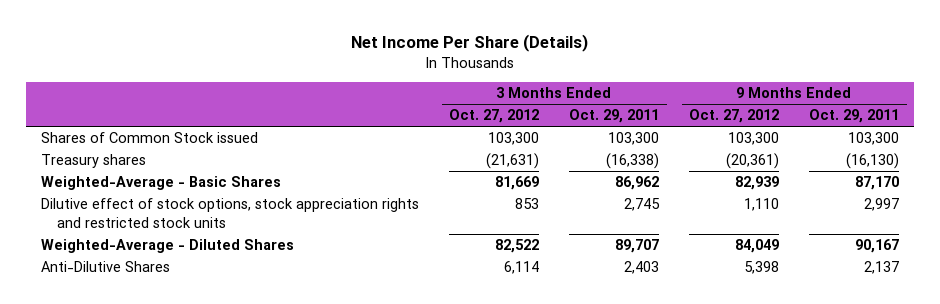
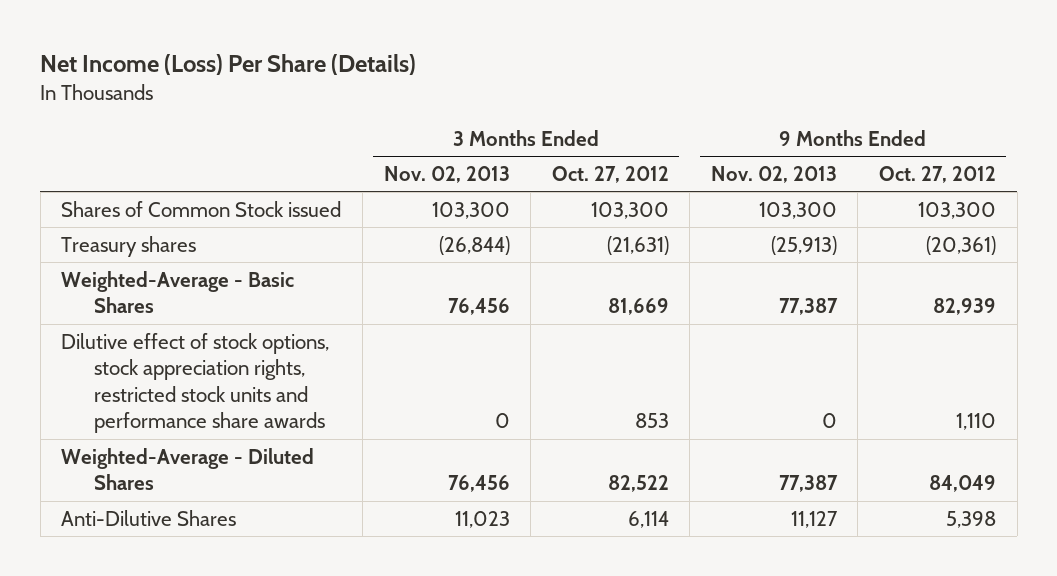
[351,34,589,53] Net Income Per Share (Details) -> [40,54,417,76] Net Income (Loss) Per Share (Details)
[569,109,660,124] Oct. 29, 2011 -> none
[809,109,900,124] Oct. 29, 2011 -> none
none -> [383,166,510,184] Nov. 02, 2013
none -> [710,166,837,184] Nov. 02, 2013
[41,198,420,228] Dilutive effect of stock options, stock appreciation rights and restricted stock units -> [61,332,330,434] Dilutive effect of stock options, stock appreciation rights, restricted stock units and performance share awards

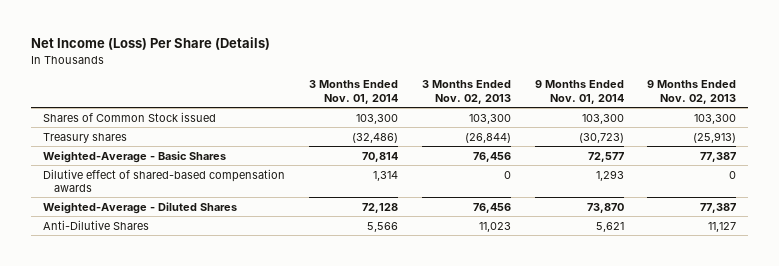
[551,166,669,184] Oct. 27, 2012 -> none
[878,166,996,184] Oct. 27, 2012 -> none
none -> [308,80,398,104] 3 Months Ended Nov. 01, 2014
none -> [534,80,624,104] 9 Months Ended Nov. 01, 2014
[61,332,330,434] Dilutive effect of stock options, stock appreciation rights, restricted stock units and performance share awards -> [42,168,285,193] Dilutive effect of shared-based compensation awards

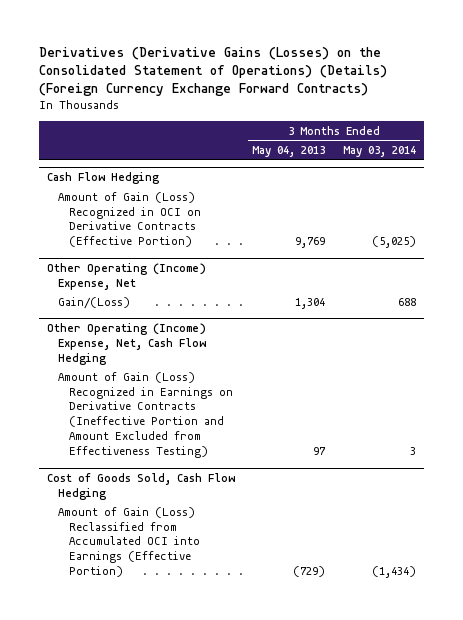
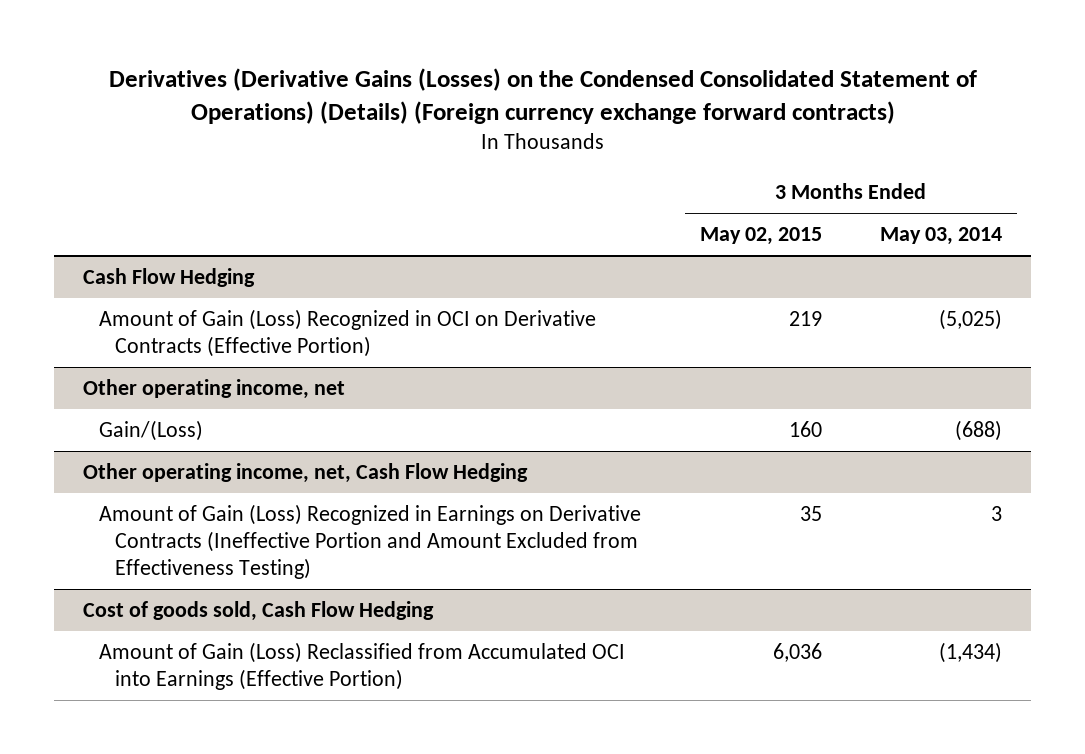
[38,46,387,97] Derivatives (Derivative Gains (Losses) on the Consolidated Statement of Operations) (Details) (Foreign Currency Exchange Forward Contracts) -> [108,68,977,125] Derivatives (Derivative Gains (Losses) on the Condensed Consolidated Statement of Operations) (Details) (Foreign currency exchange forward contracts)
[252,145,326,157] May 04, 2013 -> none
none -> [699,227,822,246] May 02, 2015
[47,263,207,290] Other Operating (Income) Expense, Net -> [82,379,345,400] Other operating income, net
[397,297,416,306] 688 -> [955,420,1003,442] (688)
[47,323,207,365] Other Operating (Income) Expense, Net, Cash Flow Hedging -> [82,463,528,484] Other operating income, net, Cash Flow Hedging
[47,473,236,500] Cost of Goods Sold, Cash Flow Hedging -> [82,601,434,622] Cost of goods sold, Cash Flow Hedging

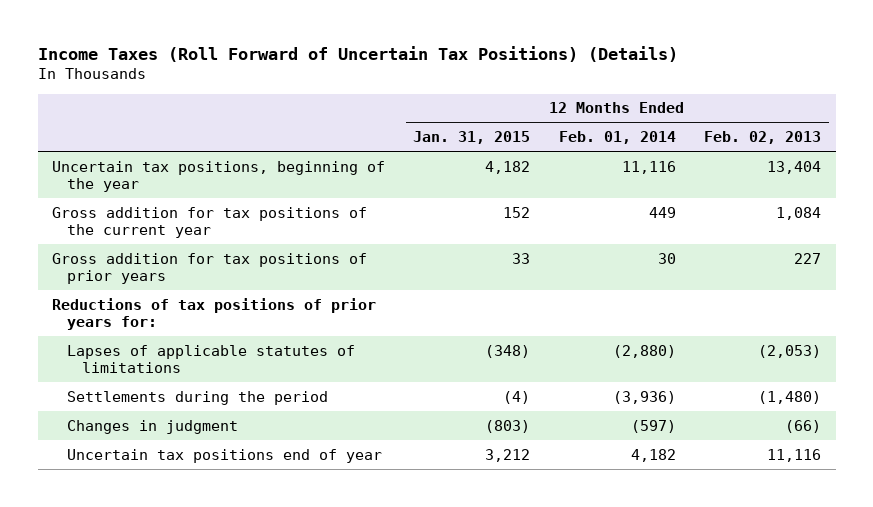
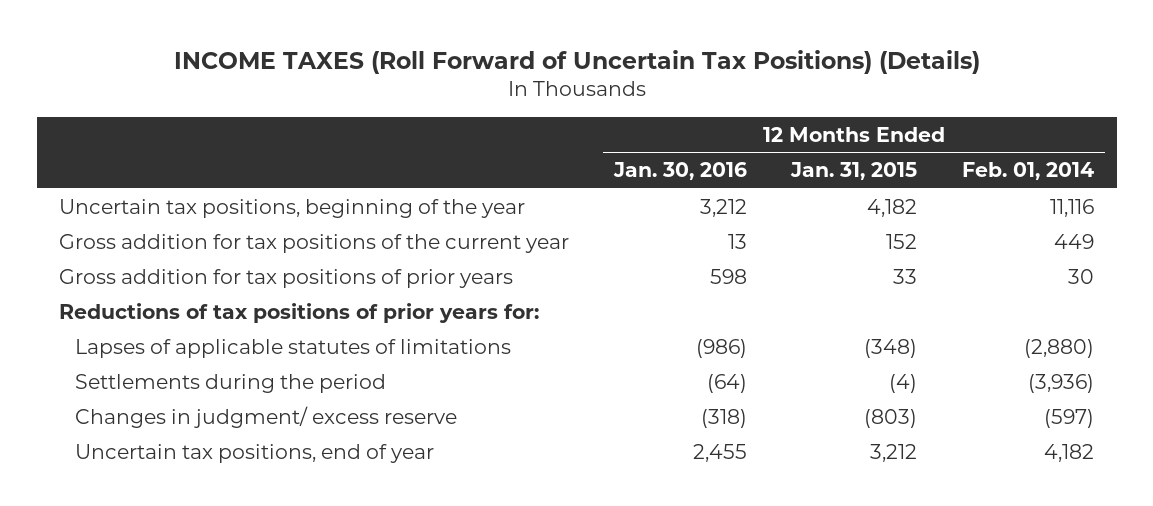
[37,45,678,62] Income Taxes (Roll Forward of Uncertain Tax Positions) (Details) -> [173,49,980,74] INCOME TAXES (Roll Forward of Uncertain Tax Positions) (Details)
[704,131,822,145] Feb. 02, 2013 -> none
none -> [612,162,747,181] Jan. 30, 2016
[66,419,238,434] Changes in judgment -> [75,405,458,428] Changes in judgment/ excess reserve
[66,448,382,463] Uncertain tax positions end of year -> [75,443,435,463] Uncertain tax positions, end of year

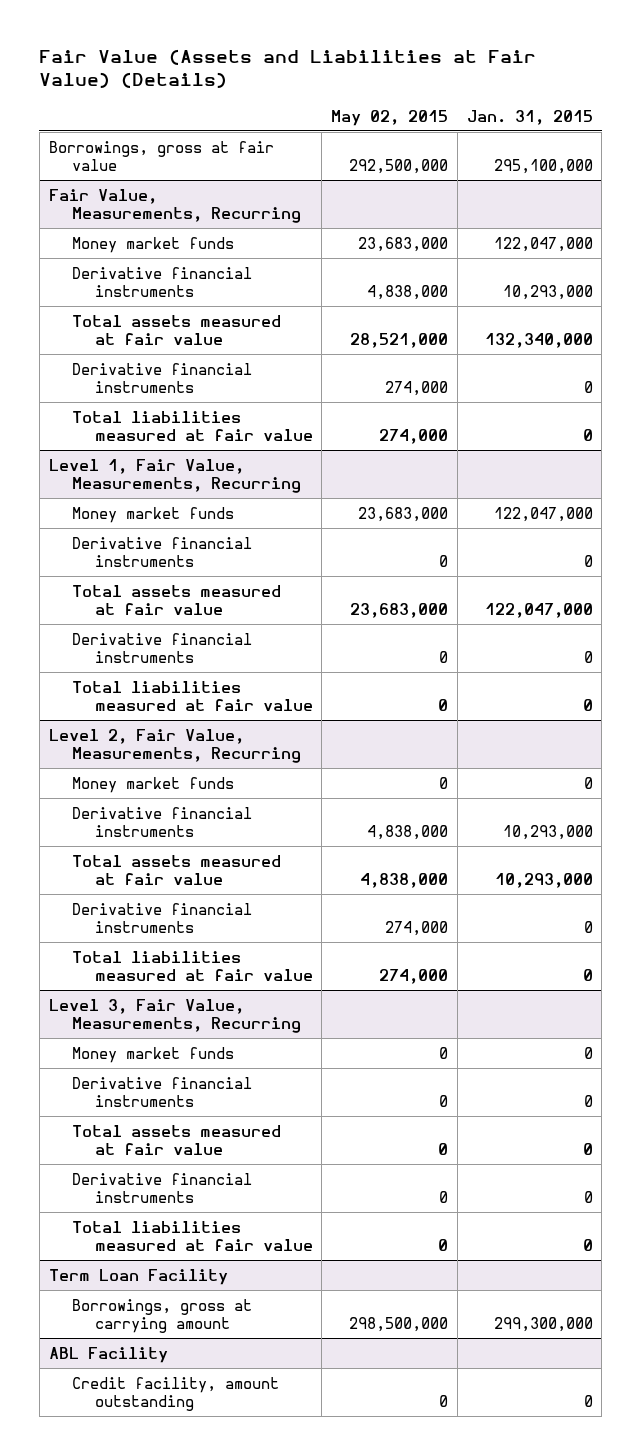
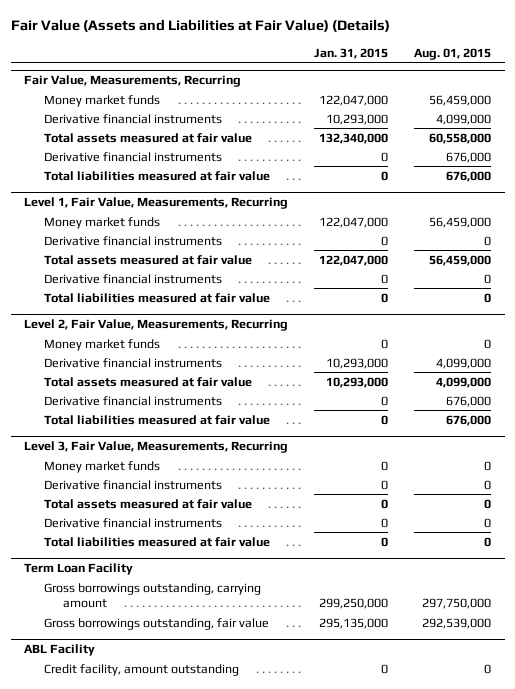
[331,109,449,126] May 02, 2015 -> none
none -> [414,47,492,60] Aug. 01, 2015
[48,140,274,172] Borrowings, gross at fair value -> none
[71,1298,252,1334] Borrowings, gross at carrying amount -> [43,582,261,608] Gross borrowings outstanding, carrying amount
[493,1317,593,1333] 299,300,000 -> [319,597,389,609] 299,250,000
none -> [43,617,269,630] Gross borrowings outstanding, fair value

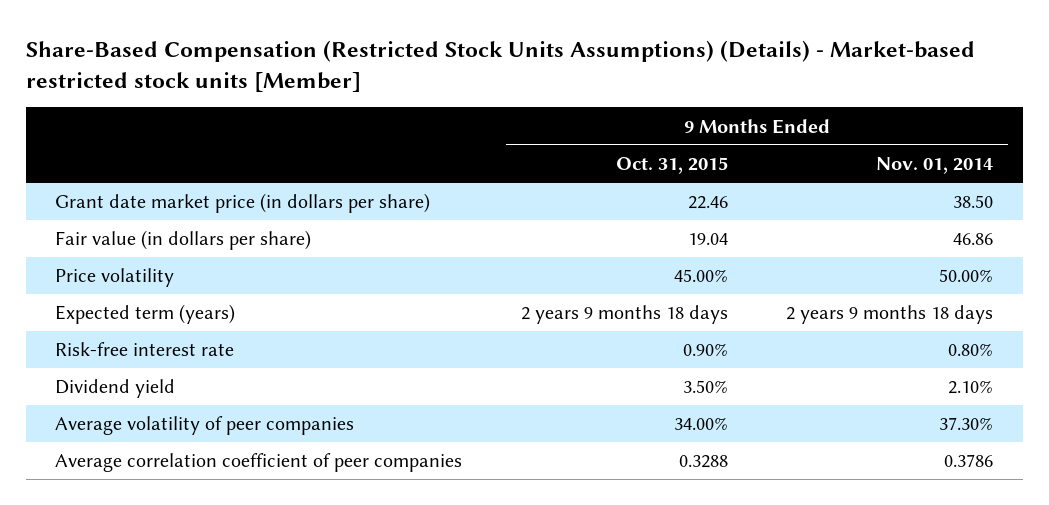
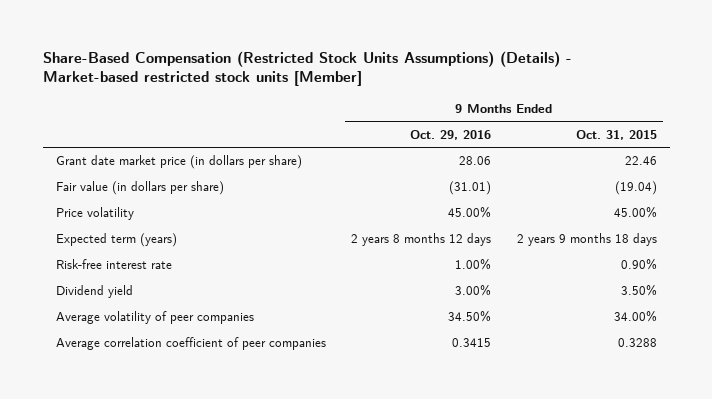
[876,156,994,174] Nov. 01, 2014 -> none
none -> [410,129,492,140] Oct. 29, 2016
[687,233,728,246] 19.04 -> [614,181,657,196] (19.04)

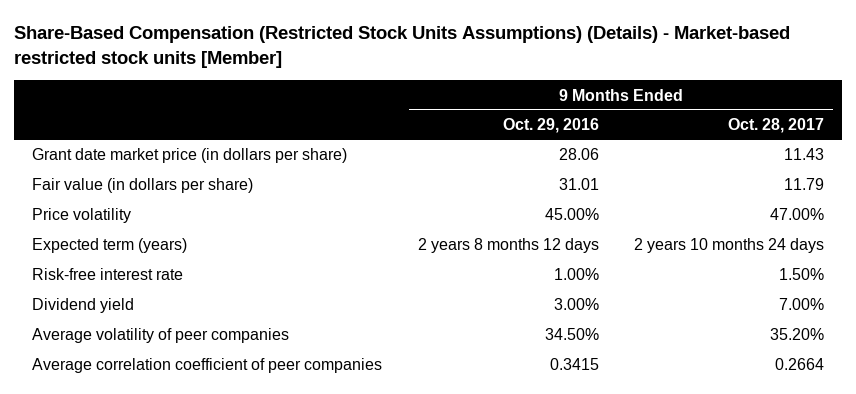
[575,129,657,140] Oct. 31, 2015 -> none
none -> [728,118,825,134] Oct. 28, 2017
[449,181,492,196] (31.01) -> [558,178,599,191] 31.01

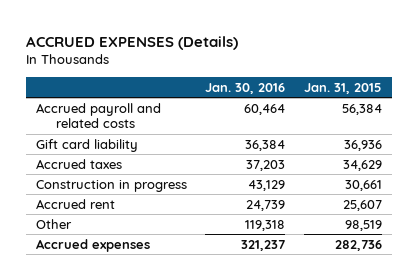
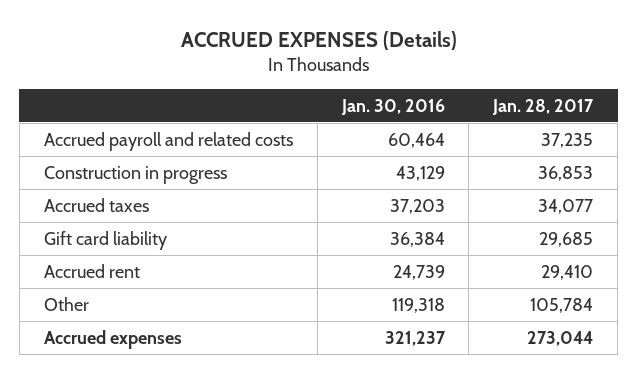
[304,82,383,94] Jan. 31, 2015 -> none
none -> [492,98,595,115] Jan. 28, 2017
[35,158,122,169] Accrued taxes -> [43,197,149,212] Accrued taxes
[35,138,138,152] Gift card liability -> [43,230,167,250] Gift card liability

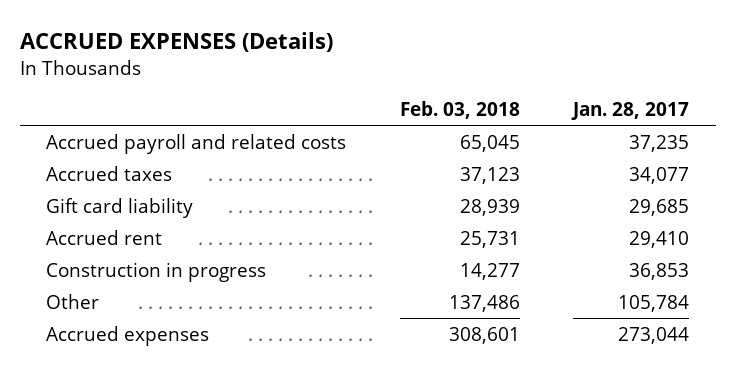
[340,98,445,115] Jan. 30, 2016 -> none
none -> [399,101,520,120] Feb. 03, 2018
[43,165,227,184] Construction in progress -> [46,261,267,282] Construction in progress

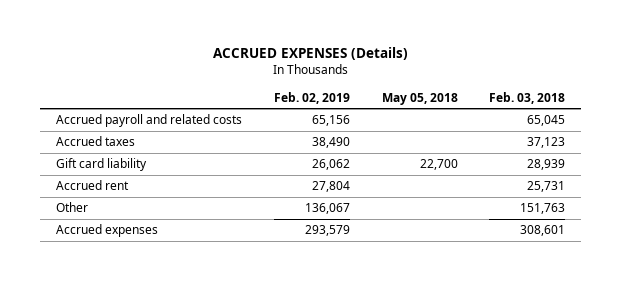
[571,102,690,121] Jan. 28, 2017 -> none
none -> [273,91,350,104] Feb. 02, 2019
none -> [381,92,458,105] May 05, 2018
[46,261,267,282] Construction in progress -> none
[448,294,520,312] 137,486 -> [520,203,566,215] 151,763

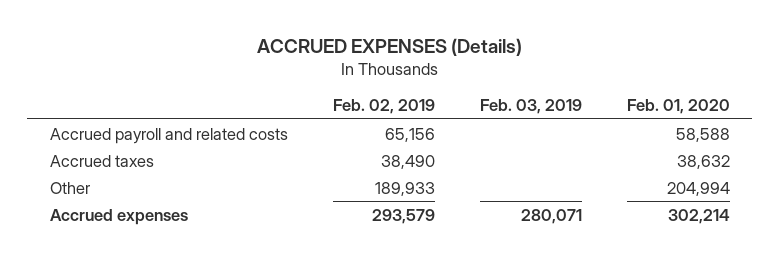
[381,92,458,105] May 05, 2018 -> none
[489,91,566,104] Feb. 03, 2018 -> none
none -> [479,99,582,115] Feb. 03, 2019
none -> [626,99,730,115] Feb. 01, 2020
[55,158,147,172] Gift card liability -> none
[55,180,129,191] Accrued rent -> none
[304,203,350,215] 136,067 -> [374,181,435,196] 189,933

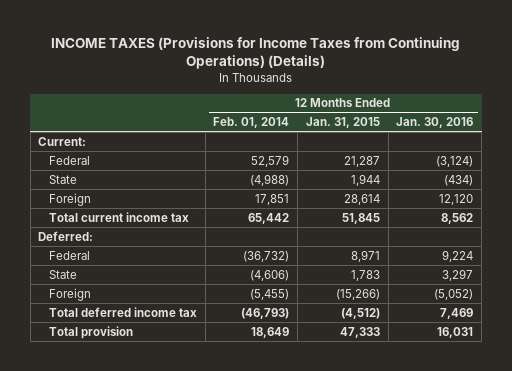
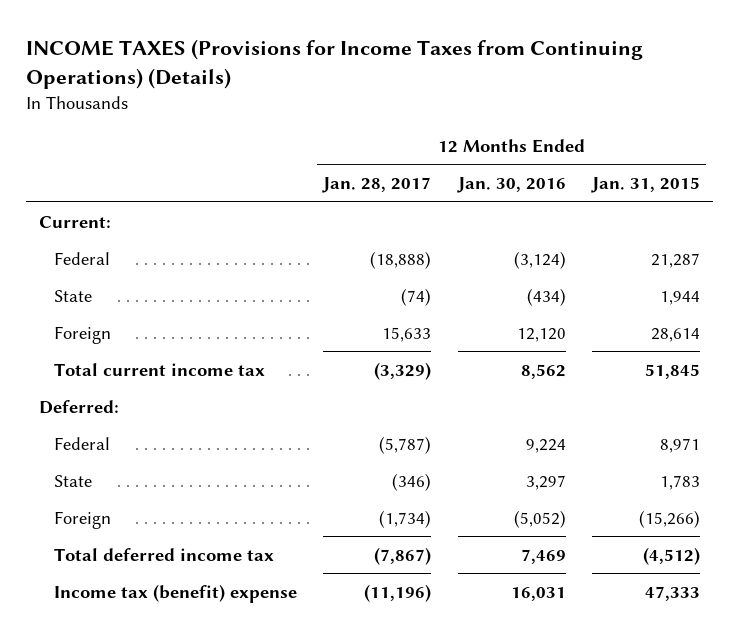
[213,117,290,129] Feb. 01, 2014 -> none
none -> [322,177,432,194] Jan. 28, 2017
[48,325,133,339] Total provision -> [54,583,298,603] Income tax (benefit) expense

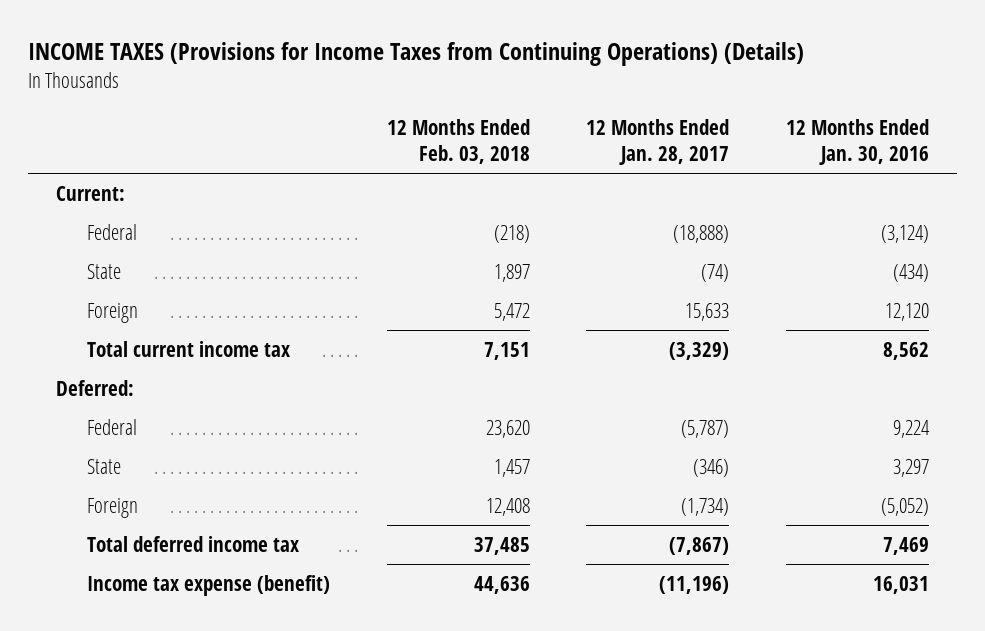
[590,177,700,194] Jan. 31, 2015 -> none
none -> [386,119,530,164] 12 Months Ended Feb. 03, 2018
[54,583,298,603] Income tax (benefit) expense -> [86,574,330,596] Income tax expense (benefit)

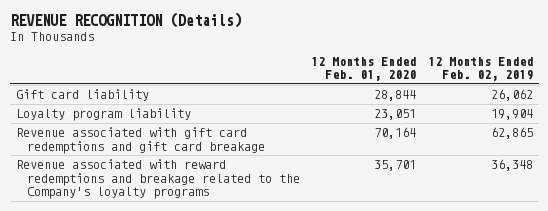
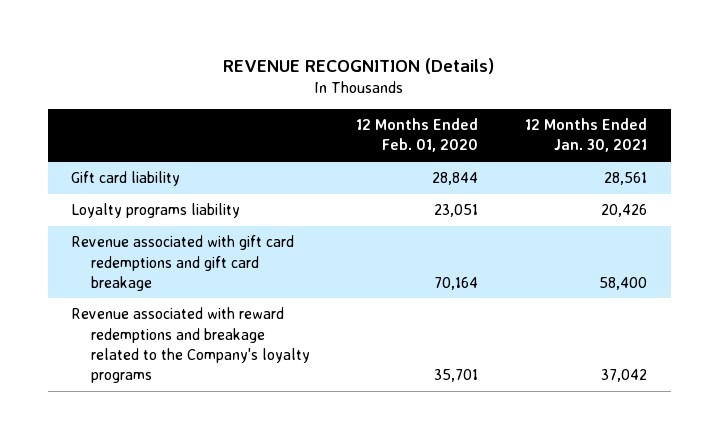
[427,56,533,82] 12 Months Ended Feb. 02, 2019 -> none
none -> [525,118,648,153] 12 Months Ended Jan. 30, 2021
[15,108,191,122] Loyalty program liability -> [71,203,241,219] Loyalty programs liability

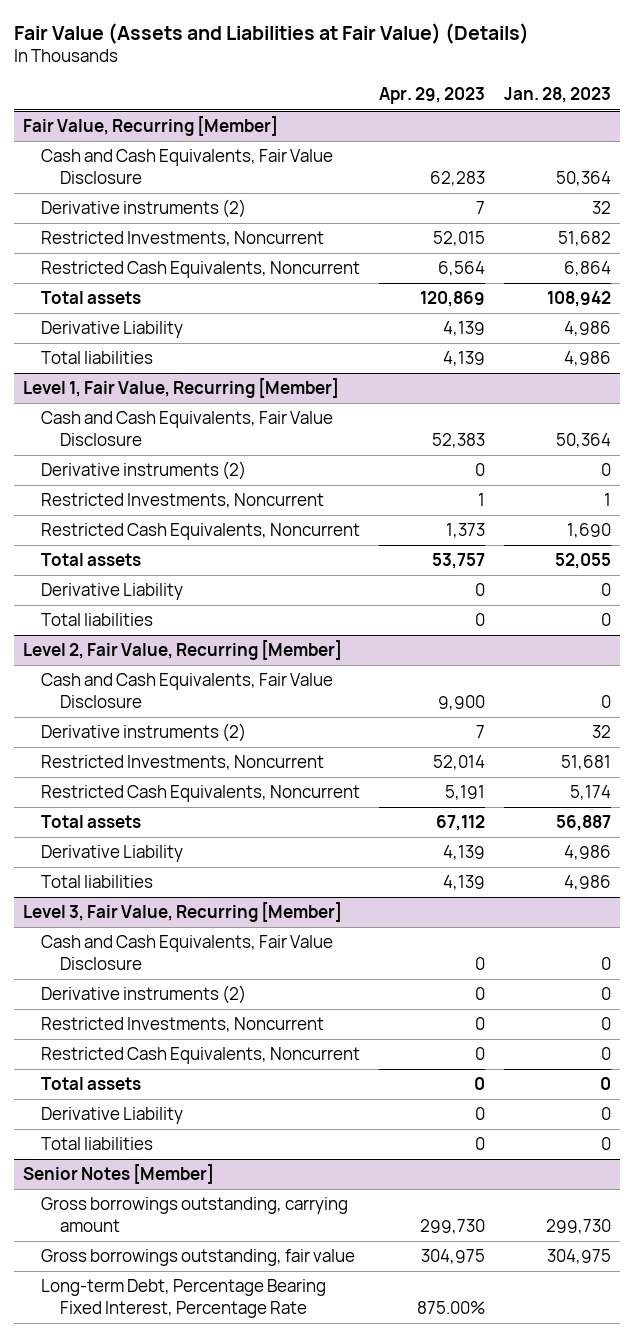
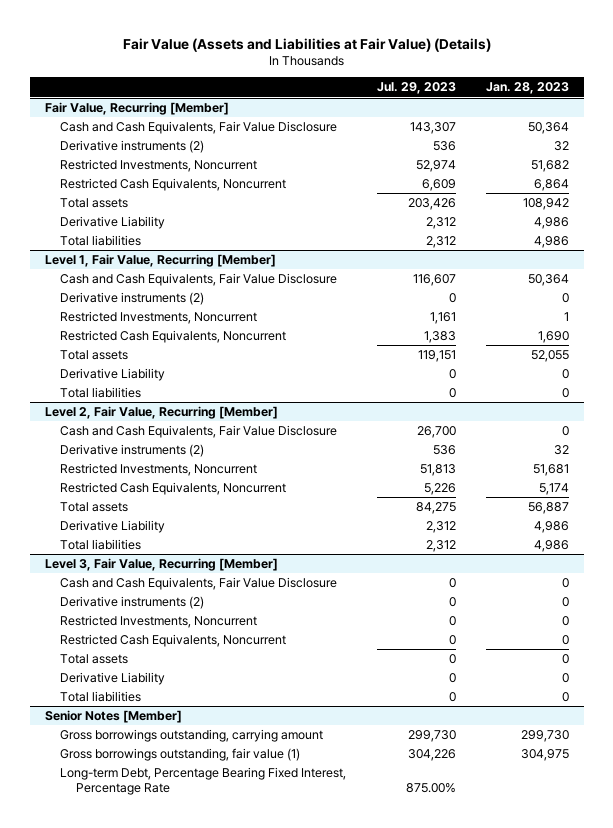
[379,87,486,105] Apr. 29, 2023 -> none
none -> [376,82,456,95] Jul. 29, 2023
[41,1249,356,1267] Gross borrowings outstanding, fair value -> [60,748,301,762] Gross borrowings outstanding, fair value (1)

